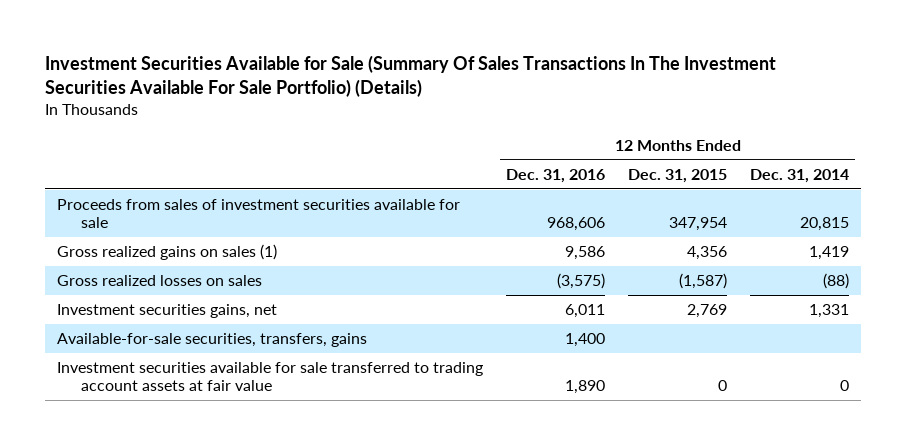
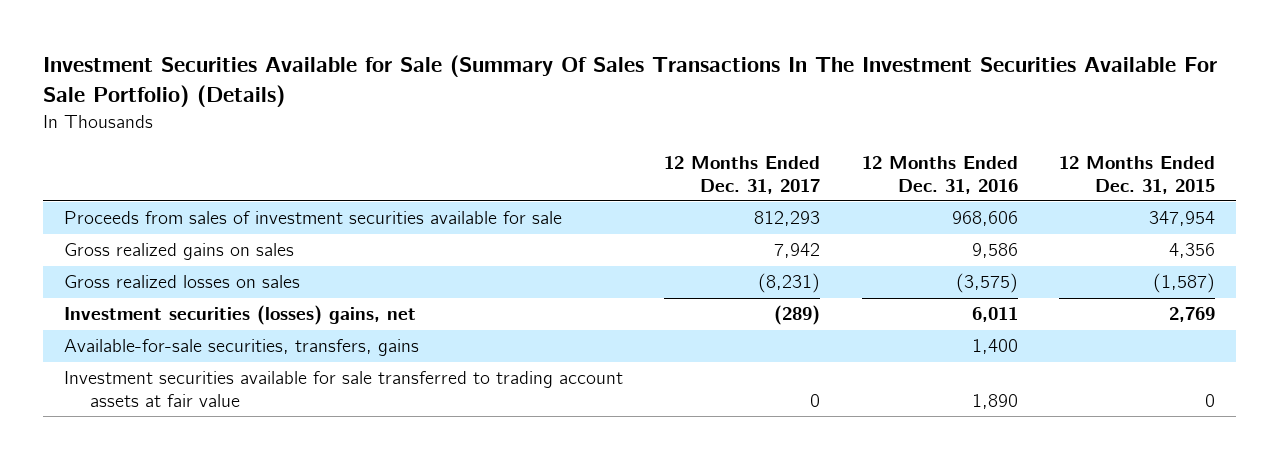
[750,168,850,183] Dec. 31, 2014 -> none
none -> [664,156,821,194] 12 Months Ended Dec. 31, 2017
[56,244,277,261] Gross realized gains on sales (1) -> [63,243,294,261] Gross realized gains on sales
[56,304,277,319] Investment securities gains, net -> [63,305,416,326] Investment securities (losses) gains, net

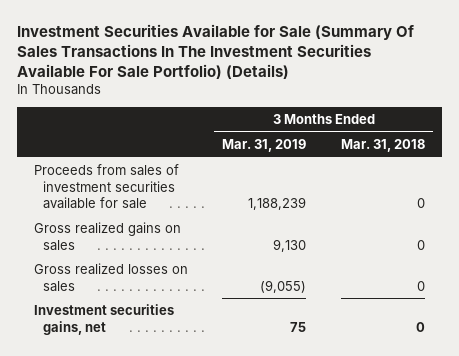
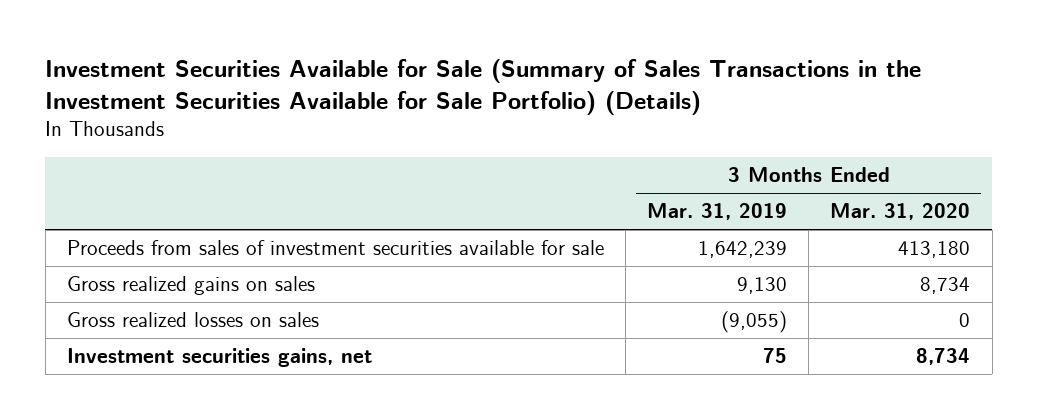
[16,23,414,79] Investment Securities Available for Sale (Summary Of Sales Transactions In The Investment Securities Available For Sale Portfolio) (Details) -> [45,58,922,115] Investment Securities Available for Sale (Summary of Sales Transactions in the Investment Securities Available for Sale Portfolio) (Details)
[340,138,425,152] Mar. 31, 2018 -> none
none -> [830,203,971,221] Mar. 31, 2020
[248,197,307,211] 1,188,239 -> [698,241,788,259] 1,642,239

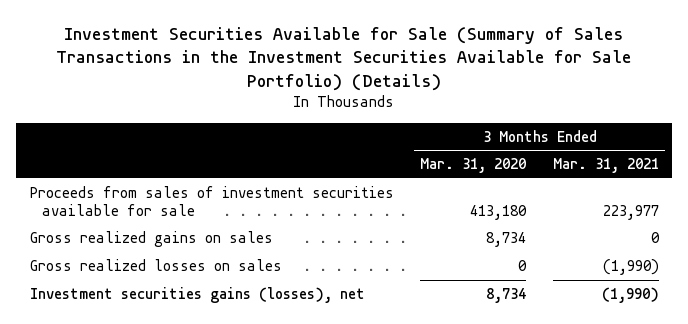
[647,203,788,221] Mar. 31, 2019 -> none
none -> [552,158,659,174] Mar. 31, 2021
[66,348,372,368] Investment securities gains, net -> [29,287,365,304] Investment securities gains (losses), net

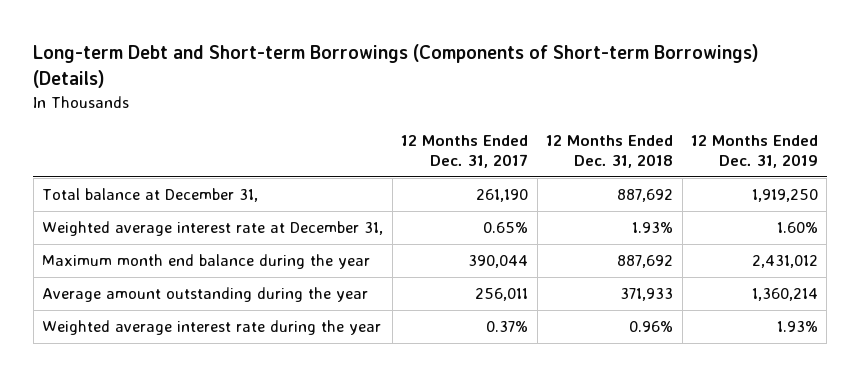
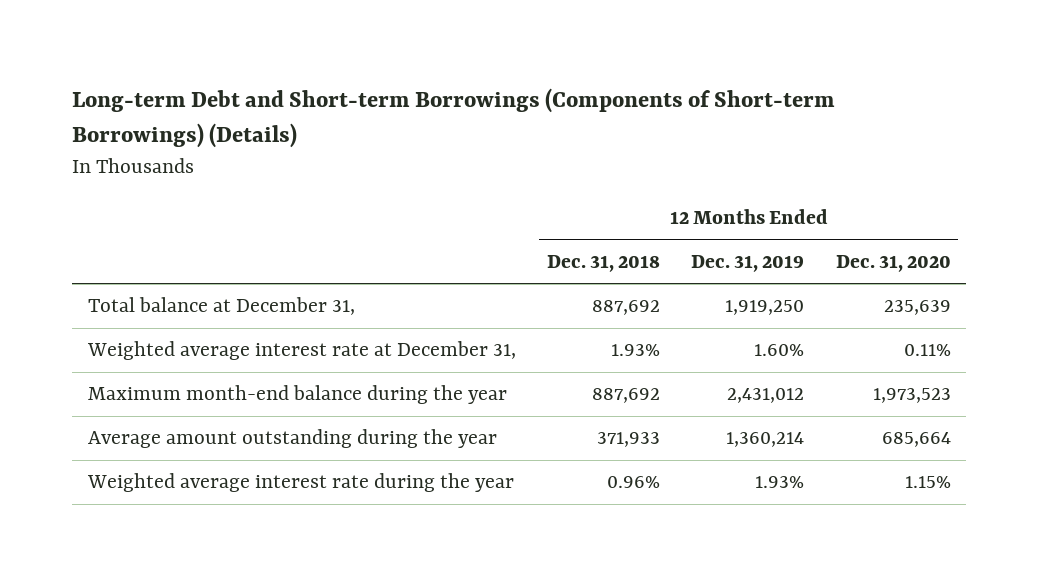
[401,135,529,169] 12 Months Ended Dec. 31, 2017 -> none
none -> [835,254,951,272] Dec. 31, 2020
[42,253,371,269] Maximum month end balance during the year -> [87,385,507,405] Maximum month-end balance during the year

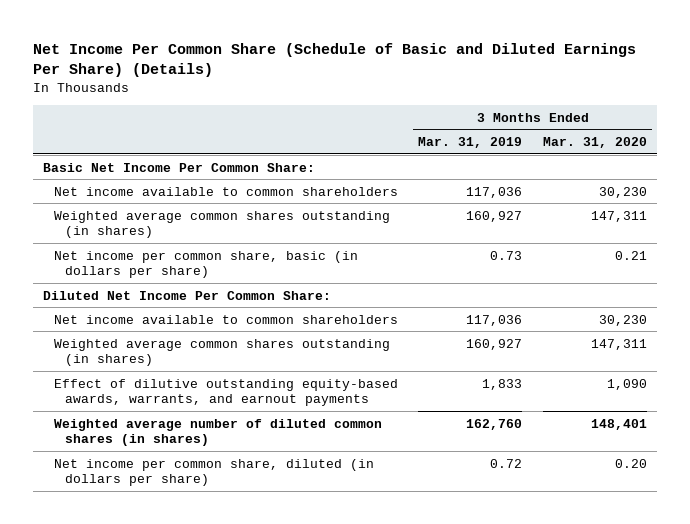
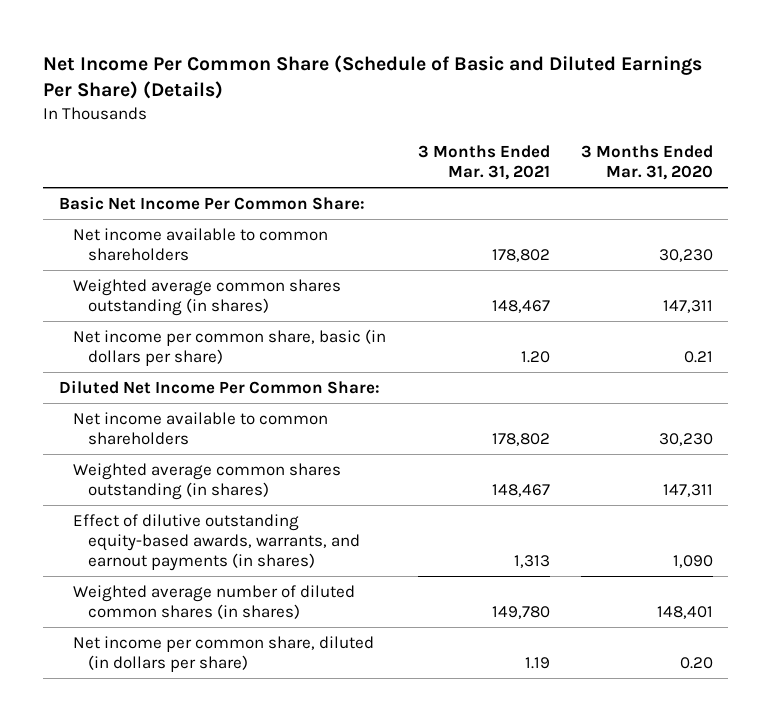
[418,137,523,149] Mar. 31, 2019 -> none
none -> [417,145,550,181] 3 Months Ended Mar. 31, 2021
[54,378,399,406] Effect of dilutive outstanding equity-based awards, warrants, and earnout payments -> [73,513,361,571] Effect of dilutive outstanding equity-based awards, warrants, and earnout payments (in shares)

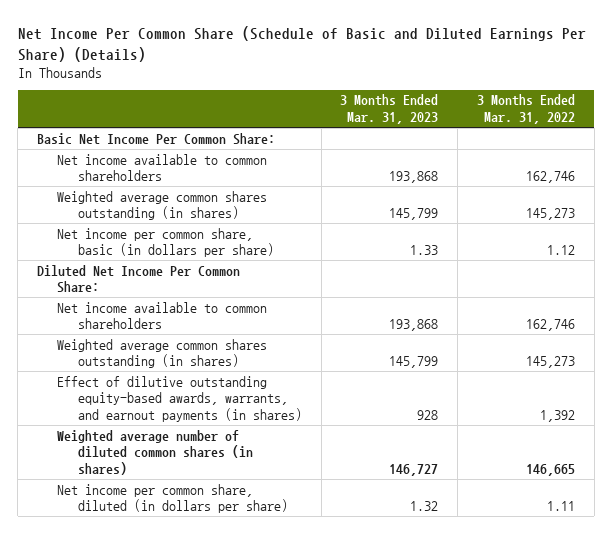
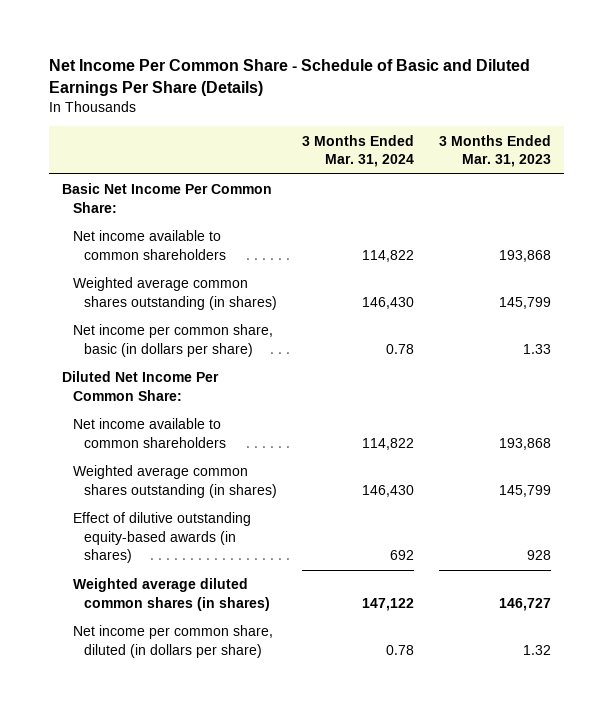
[17,26,586,62] Net Income Per Common Share (Schedule of Basic and Diluted Earnings Per Share) (Details) -> [49,59,531,97] Net Income Per Common Share - Schedule of Basic and Diluted Earnings Per Share (Details)
[476,94,575,125] 3 Months Ended Mar. 31, 2022 -> none
none -> [302,134,415,167] 3 Months Ended Mar. 31, 2024
[57,375,302,423] Effect of dilutive outstanding equity-based awards, warrants, and earnout payments (in shares) -> [72,512,251,563] Effect of dilutive outstanding equity-based awards (in shares)
[57,429,253,476] Weighted average number of diluted common shares (in shares) -> [72,578,270,611] Weighted average diluted common shares (in shares)

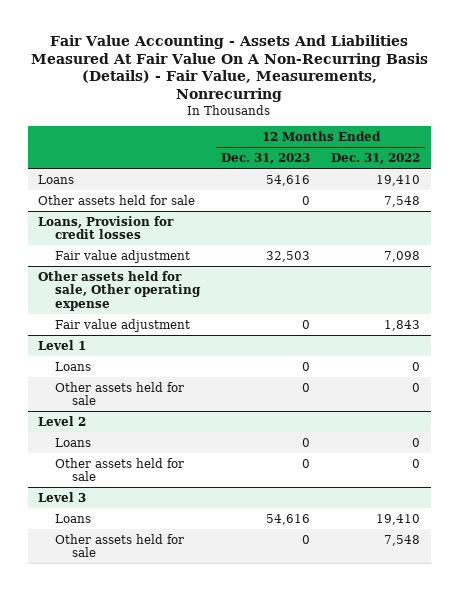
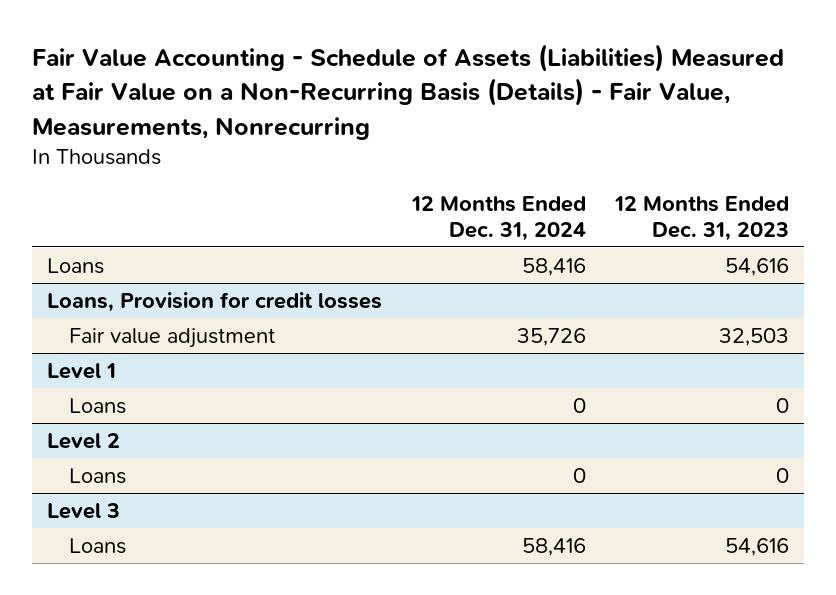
[31,34,429,103] Fair Value Accounting - Assets And Liabilities Measured At Fair Value On A Non-Recurring Basis (Details) - Fair Value, Measurements, Nonrecurring -> [32,44,785,140] Fair Value Accounting - Schedule of Assets (Liabilities) Measured at Fair Value on a Non-Recurring Basis (Details) - Fair Value, Measurements, Nonrecurring
[331,152,421,164] Dec. 31, 2022 -> none
none -> [410,195,586,241] 12 Months Ended Dec. 31, 2024
[38,194,196,205] Other assets held for sale -> none
[38,270,202,311] Other assets held for sale, Other operating expense -> none
[55,318,191,332] Fair value adjustment -> none
[55,381,185,406] Other assets held for sale -> none
[55,457,185,482] Other assets held for sale -> none
[55,533,185,558] Other assets held for sale -> none

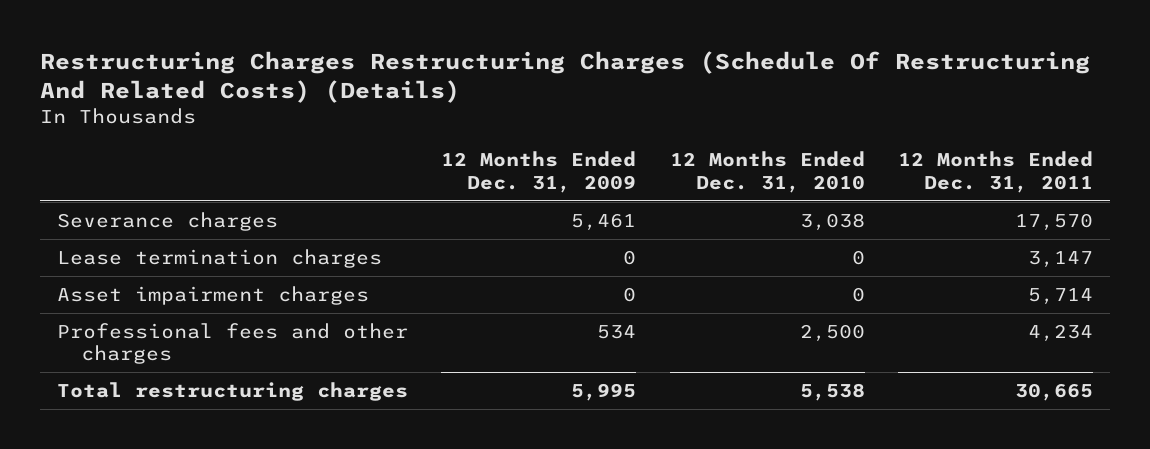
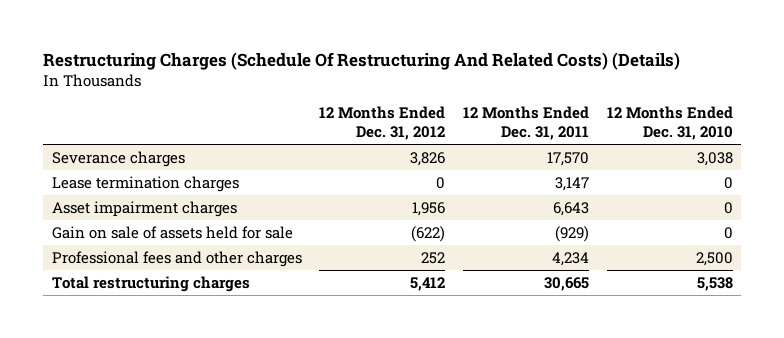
[39,50,1090,103] Restructuring Charges Restructuring Charges (Schedule Of Restructuring And Related Costs) (Details) -> [42,51,680,70] Restructuring Charges (Schedule Of Restructuring And Related Costs) (Details)
[441,151,637,193] 12 Months Ended Dec. 31, 2009 -> none
none -> [319,106,446,141] 12 Months Ended Dec. 31, 2012
[1028,287,1094,305] 5,714 -> [552,201,589,216] 6,643
none -> [51,225,293,239] Gain on sale of assets held for sale

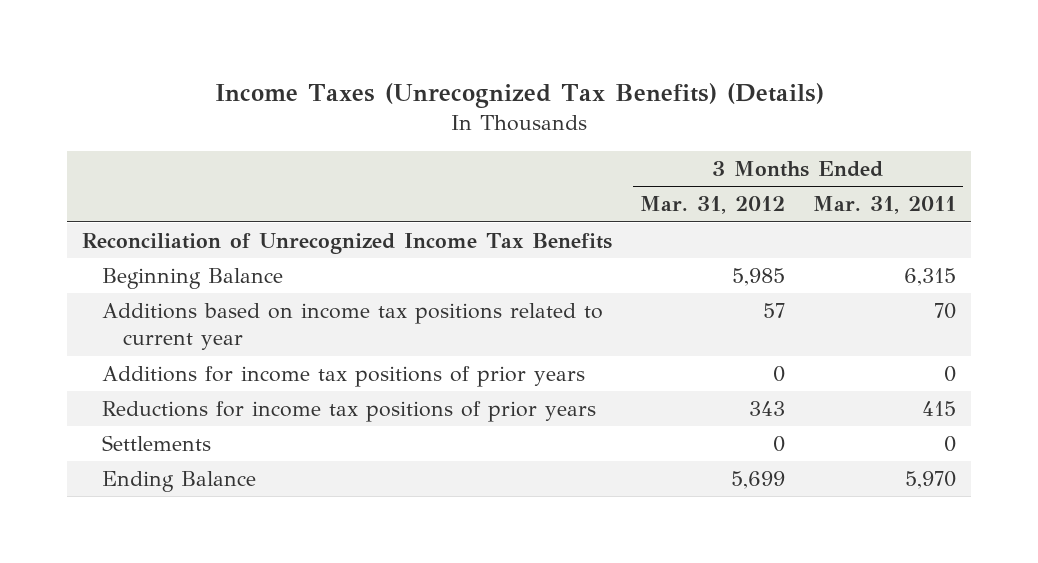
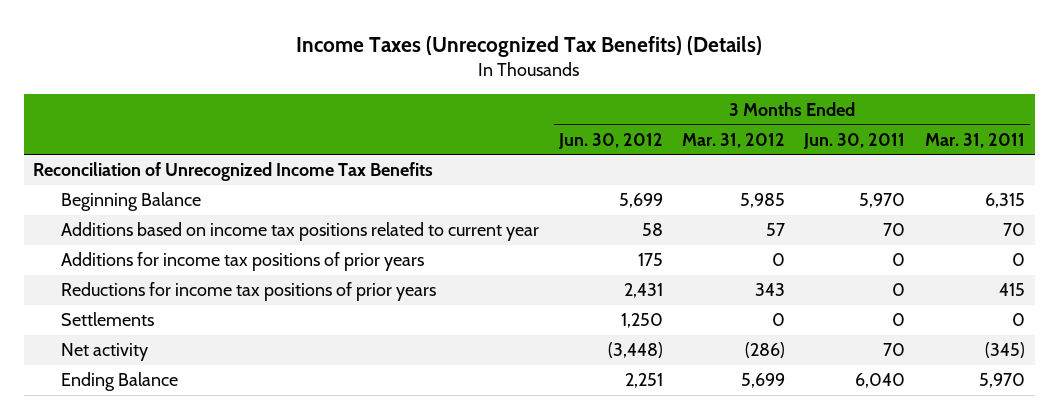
none -> [557,132,663,149] Jun. 30, 2012
none -> [803,132,906,149] Jun. 30, 2011
none -> [61,343,149,362] Net activity

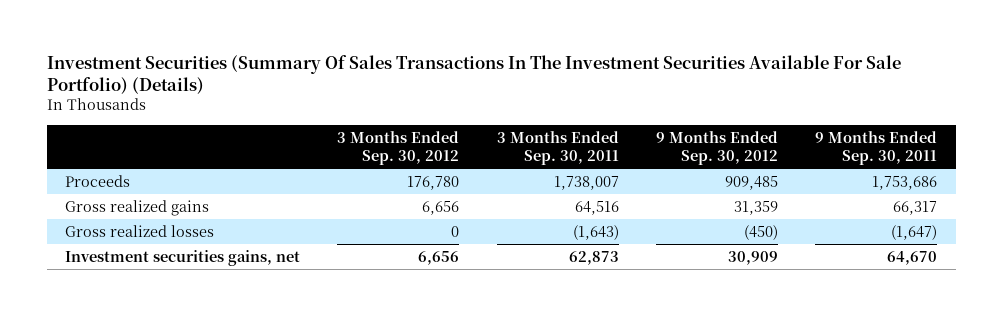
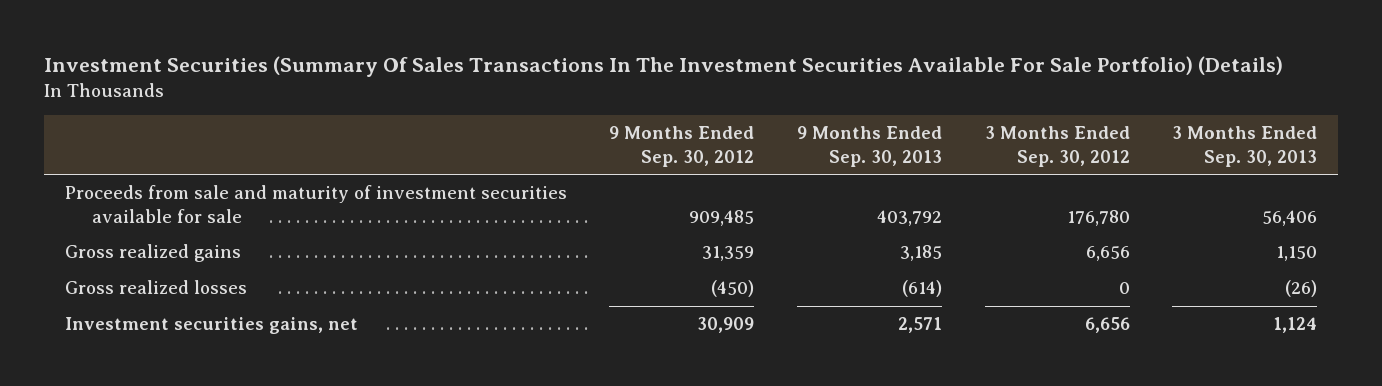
[496,130,619,165] 3 Months Ended Sep. 30, 2011 -> none
[814,130,937,165] 9 Months Ended Sep. 30, 2011 -> none
none -> [797,126,943,167] 9 Months Ended Sep. 30, 2013
none -> [1172,126,1318,167] 3 Months Ended Sep. 30, 2013
[65,174,131,187] Proceeds -> [64,185,567,223] Proceeds from sale and maturity of investment securities available for sale

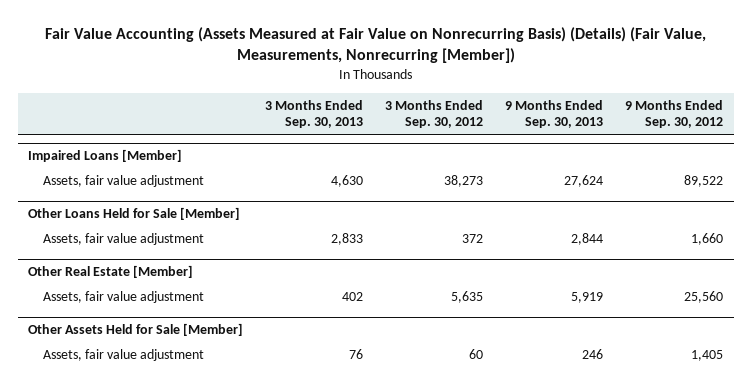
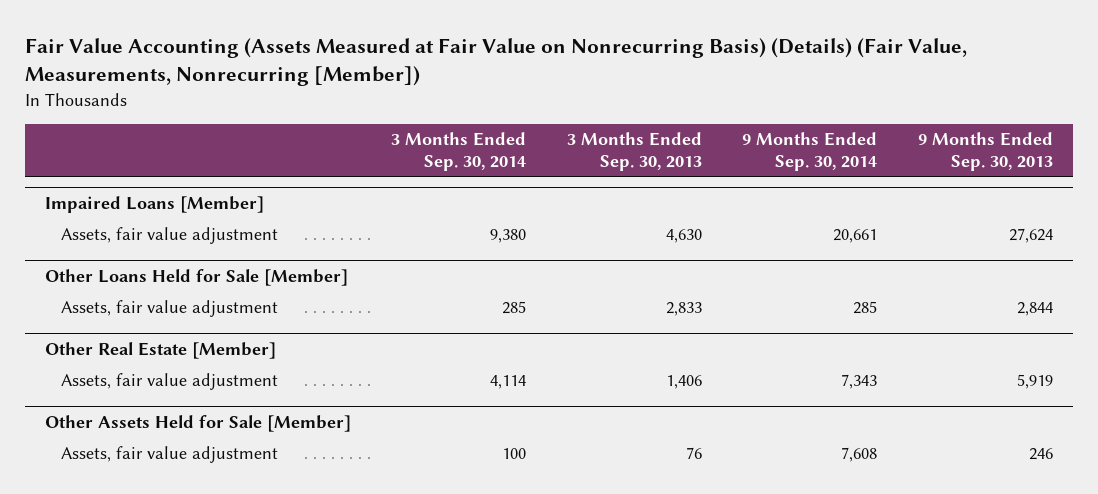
[385,99,484,129] 3 Months Ended Sep. 30, 2012 -> none
[625,99,724,129] 9 Months Ended Sep. 30, 2012 -> none
none -> [391,132,527,171] 3 Months Ended Sep. 30, 2014
none -> [742,132,878,171] 9 Months Ended Sep. 30, 2014
[342,291,364,301] 402 -> [665,375,702,390] 1,406

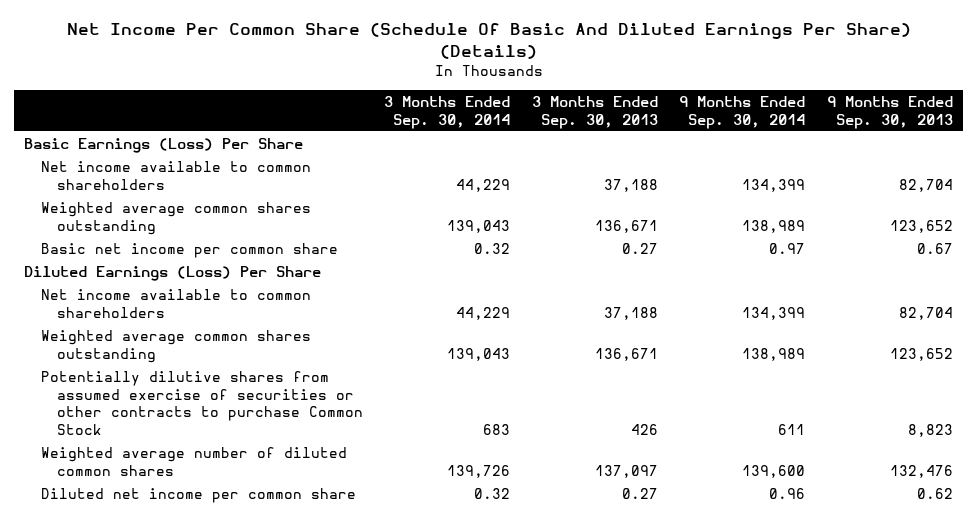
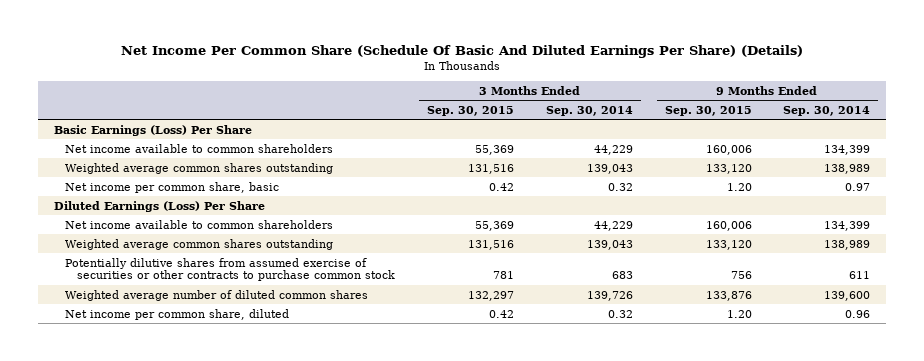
[531,95,658,129] 3 Months Ended Sep. 30, 2013 -> none
[826,95,953,129] 9 Months Ended Sep. 30, 2013 -> none
none -> [427,105,515,116] Sep. 30, 2015
none -> [664,105,752,116] Sep. 30, 2015
[40,242,338,258] Basic net income per common share -> [65,181,280,193] Net income per common share, basic
[40,370,363,435] Potentially dilutive shares from assumed exercise of securities or other contracts to purchase Common Stock -> [65,257,396,282] Potentially dilutive shares from assumed exercise of securities or other contracts to purchase common stock
[40,487,356,503] Diluted net income per common share -> [65,308,290,320] Net income per common share, diluted

